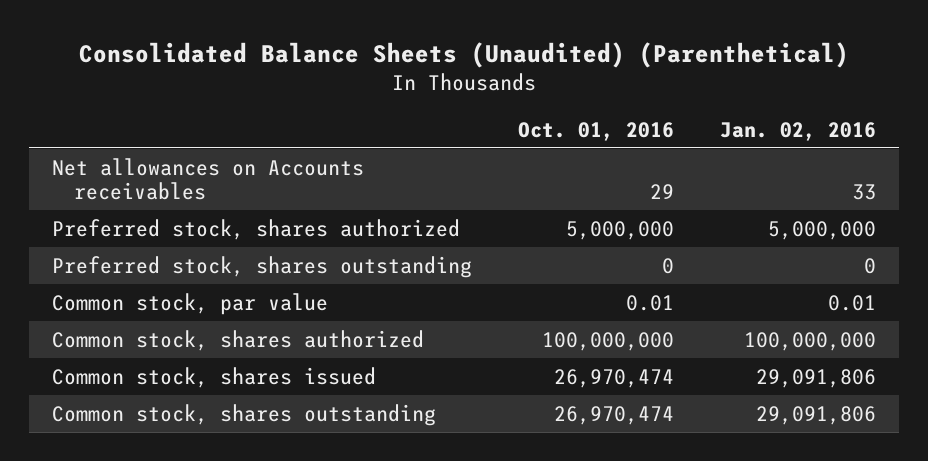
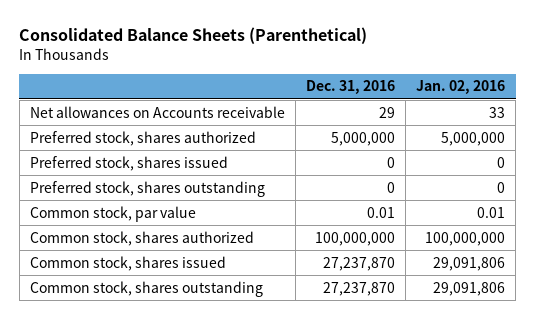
[79,41,850,68] Consolidated Balance Sheets (Unaudited) (Parenthetical) -> [19,26,368,44] Consolidated Balance Sheets (Parenthetical)
[518,121,675,141] Oct. 01, 2016 -> none
none -> [306,80,396,95] Dec. 31, 2016
[52,157,365,201] Net allowances on Accounts receivables -> [29,105,285,118] Net allowances on Accounts receivable
none -> [29,155,228,171] Preferred stock, shares issued

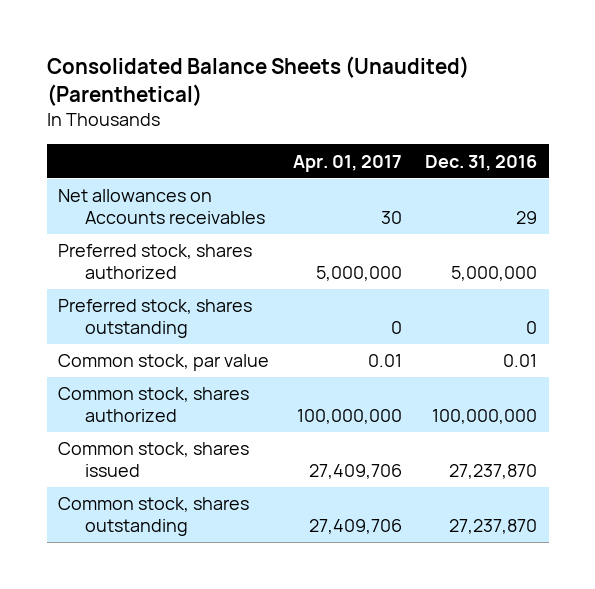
[19,26,368,44] Consolidated Balance Sheets (Parenthetical) -> [46,56,469,107] Consolidated Balance Sheets (Unaudited) (Parenthetical)
[416,80,506,95] Jan. 02, 2016 -> none
none -> [292,154,402,172] Apr. 01, 2017
[29,105,285,118] Net allowances on Accounts receivable -> [58,189,266,224] Net allowances on Accounts receivables
[29,155,228,171] Preferred stock, shares issued -> none

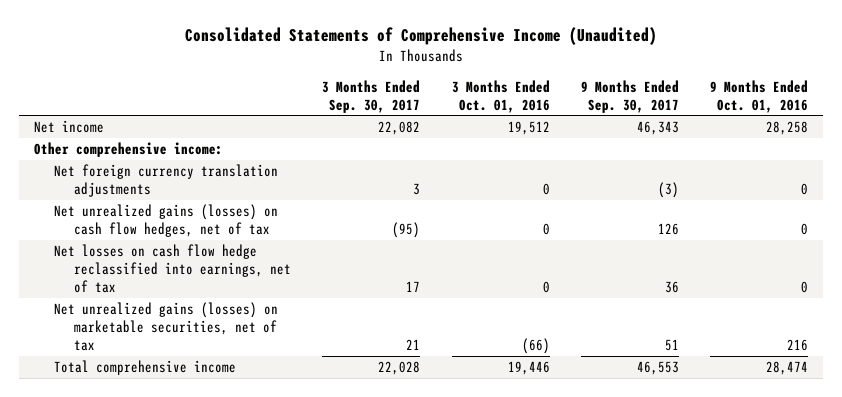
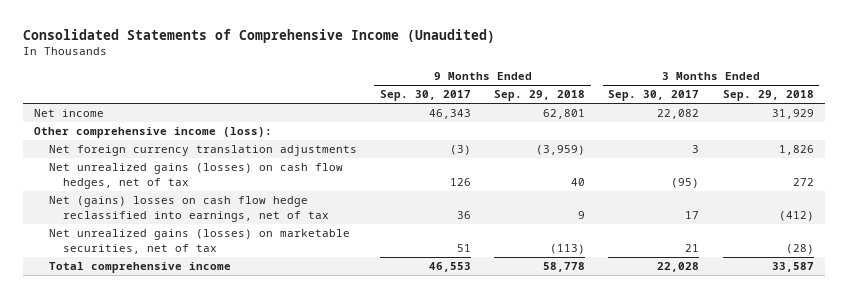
[451,79,550,113] 3 Months Ended Oct. 01, 2016 -> none
[709,79,808,113] 9 Months Ended Oct. 01, 2016 -> none
none -> [494,90,586,102] Sep. 29, 2018
none -> [722,90,814,102] Sep. 29, 2018
[34,142,224,158] Other comprehensive income: -> [34,127,273,139] Other comprehensive income (loss):
[54,244,292,293] Net losses on cash flow hedge reclassified into earnings, net of tax -> [48,196,330,222] Net (gains) losses on cash flow hedge reclassified into earnings, net of tax

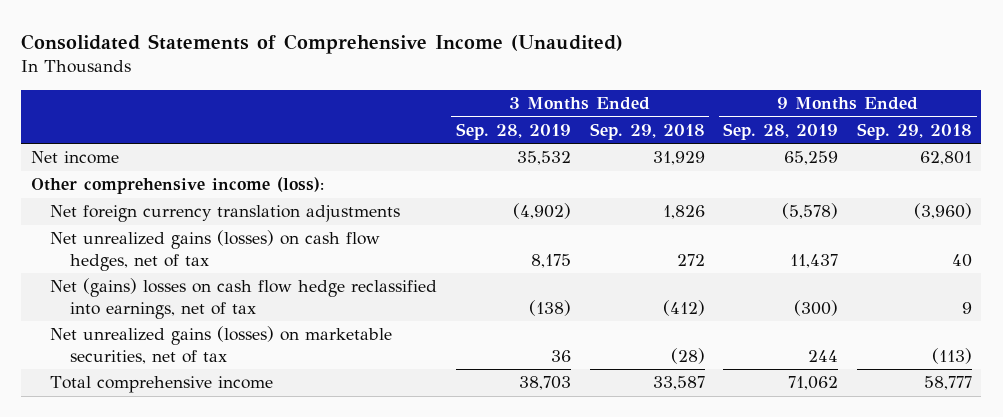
[379,90,471,102] Sep. 30, 2017 -> none
[608,90,700,102] Sep. 30, 2017 -> none
none -> [455,122,571,140] Sep. 28, 2019
none -> [723,122,839,140] Sep. 28, 2019
[536,145,586,156] (3,959) -> [913,203,972,220] (3,960)
[543,262,586,273] 58,778 -> [923,376,972,391] 58,777

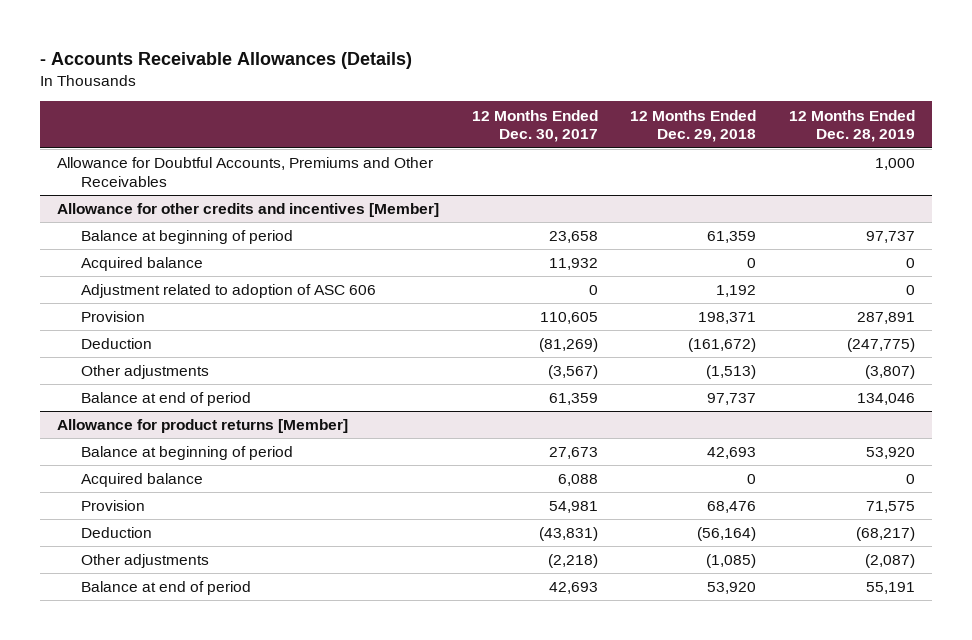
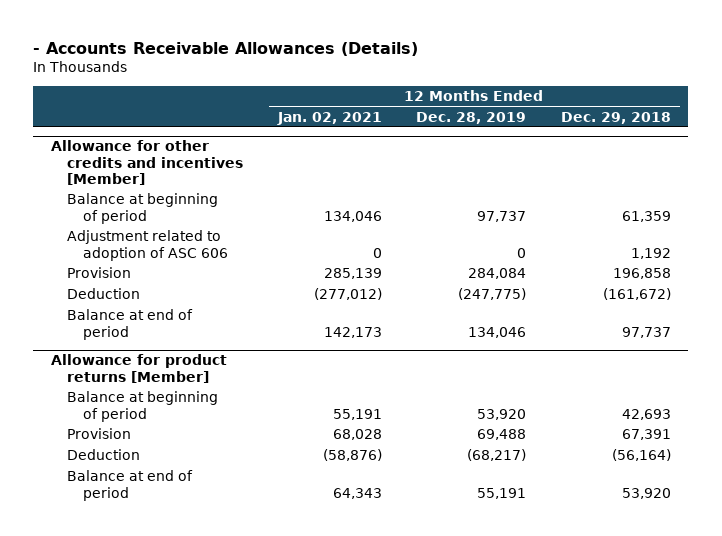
[471,109,598,143] 12 Months Ended Dec. 30, 2017 -> none
none -> [276,111,382,125] Jan. 02, 2021
[56,157,433,187] Allowance for Doubtful Accounts, Premiums and Other Receivables -> none
[80,257,203,272] Acquired balance -> none
[698,312,757,325] 198,371 -> [613,268,672,280] 196,858
[857,312,916,325] 287,891 -> [468,268,527,280] 284,084
[80,365,209,380] Other adjustments -> none
[80,473,203,488] Acquired balance -> none
[707,501,757,514] 68,476 -> [622,429,672,441] 67,391
[866,501,916,514] 71,575 -> [477,429,527,441] 69,488
[80,554,209,569] Other adjustments -> none

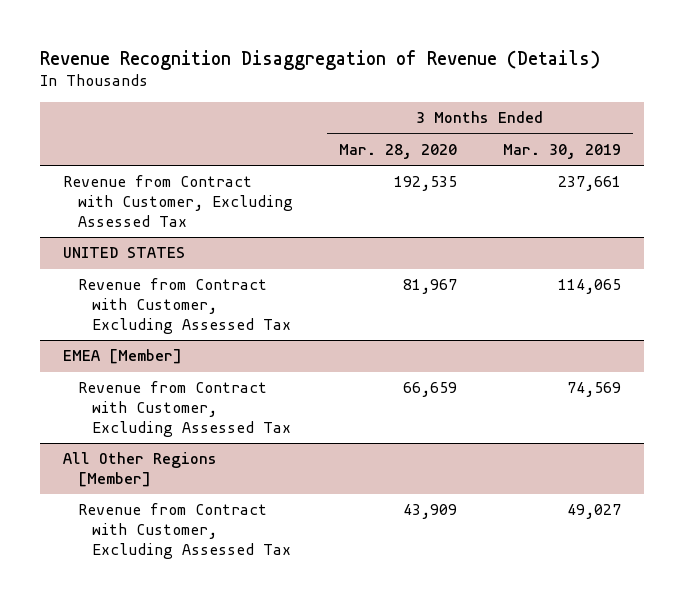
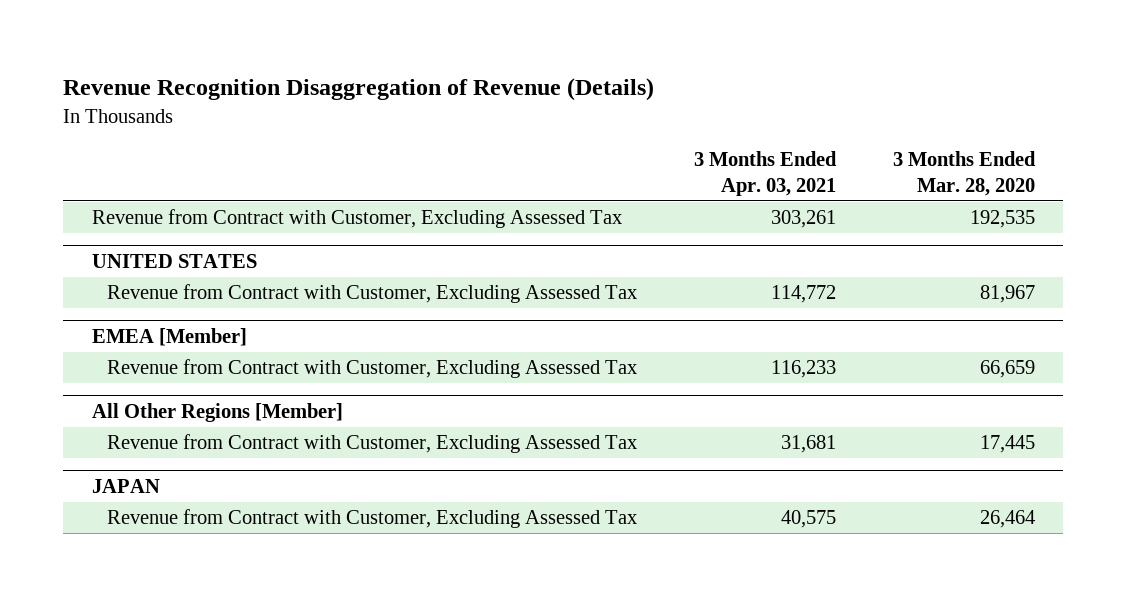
[503,143,622,159] Mar. 30, 2019 -> none
none -> [693,151,837,197] 3 Months Ended Apr. 03, 2021
[402,504,457,520] 43,909 -> [979,435,1035,454] 17,445
none -> [91,479,160,494] JAPAN
none -> [106,509,637,529] Revenue from Contract with Customer, Excluding Assessed Tax

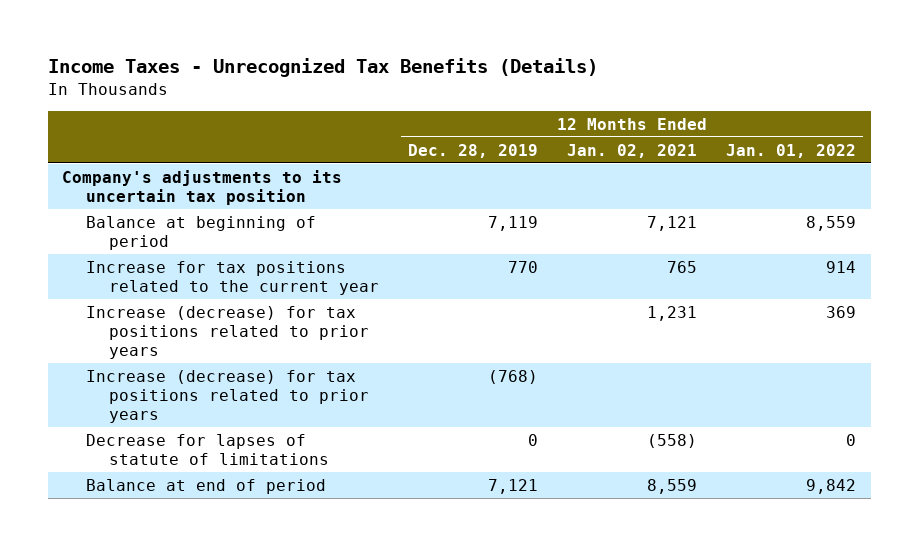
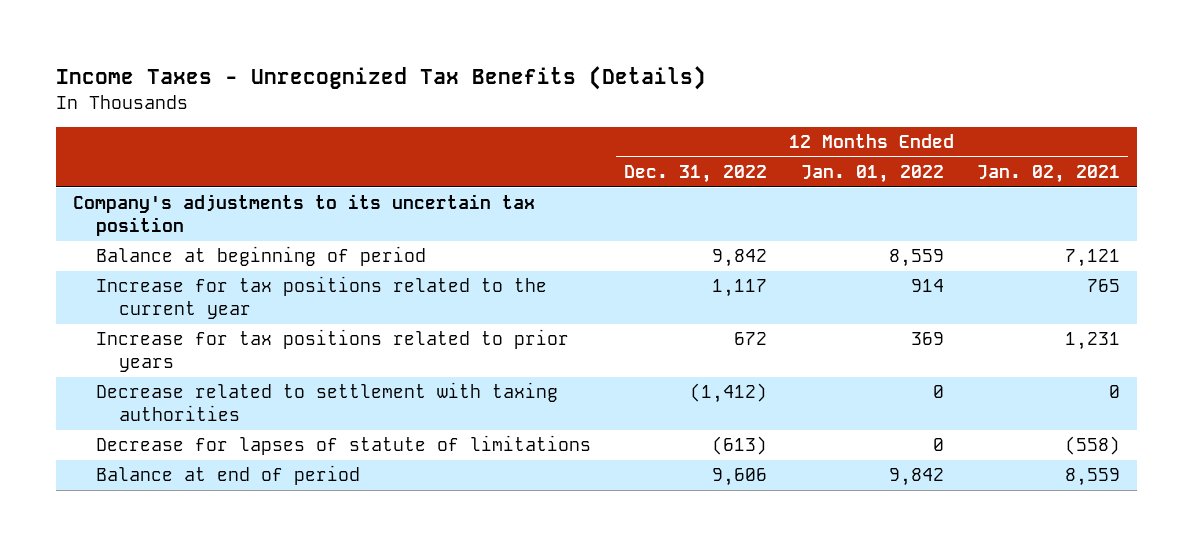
[408,143,539,158] Dec. 28, 2019 -> none
none -> [624,164,768,183] Dec. 31, 2022
[85,369,370,423] Increase (decrease) for tax positions related to prior years -> none
[85,305,370,359] Increase (decrease) for tax positions related to prior years -> [95,329,569,372] Increase for tax positions related to prior years
none -> [95,382,558,421] Decrease related to settlement with taxing authorities

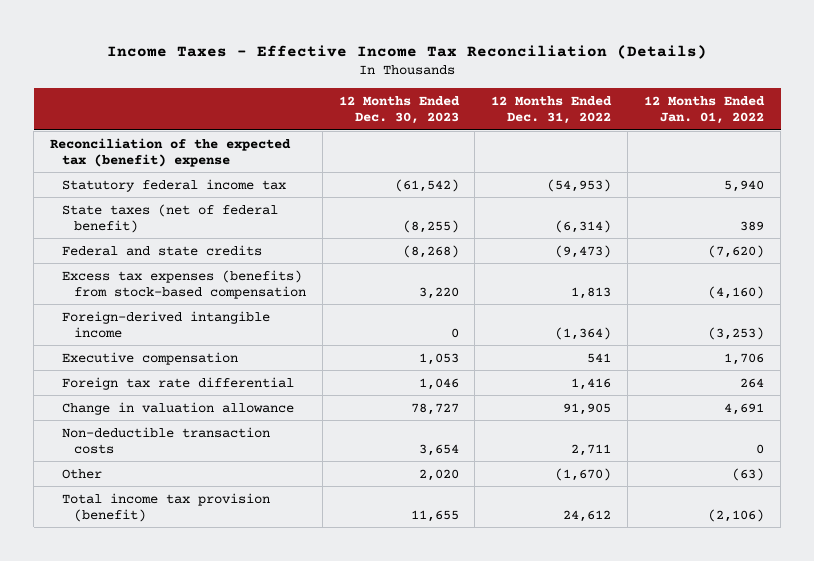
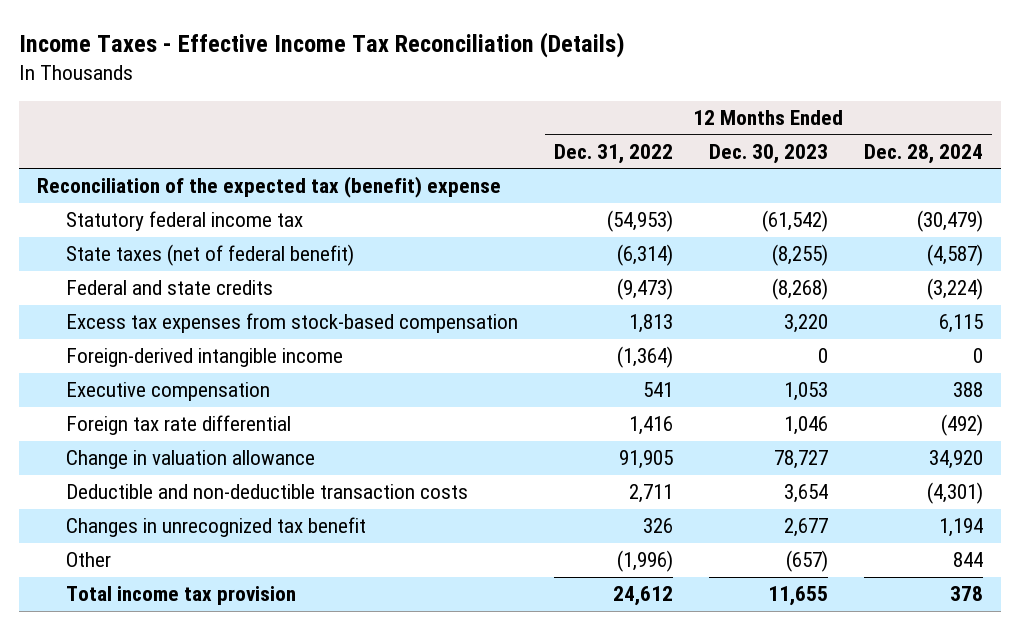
[644,96,766,125] 12 Months Ended Jan. 01, 2022 -> none
none -> [863,144,983,165] Dec. 28, 2024
[62,269,306,299] Excess tax expenses (benefits) from stock-based compensation -> [66,313,519,334] Excess tax expenses from stock-based compensation
[62,426,271,454] Non-deductible transaction costs -> [66,484,469,500] Deductible and non-deductible transaction costs
none -> [66,517,367,538] Changes in unrecognized tax benefit
[418,468,459,481] 2,020 -> [785,550,828,573] (657)
[555,467,612,481] (1,670) -> [617,550,674,573] (1,996)
[62,492,271,522] Total income tax provision (benefit) -> [66,586,297,606] Total income tax provision

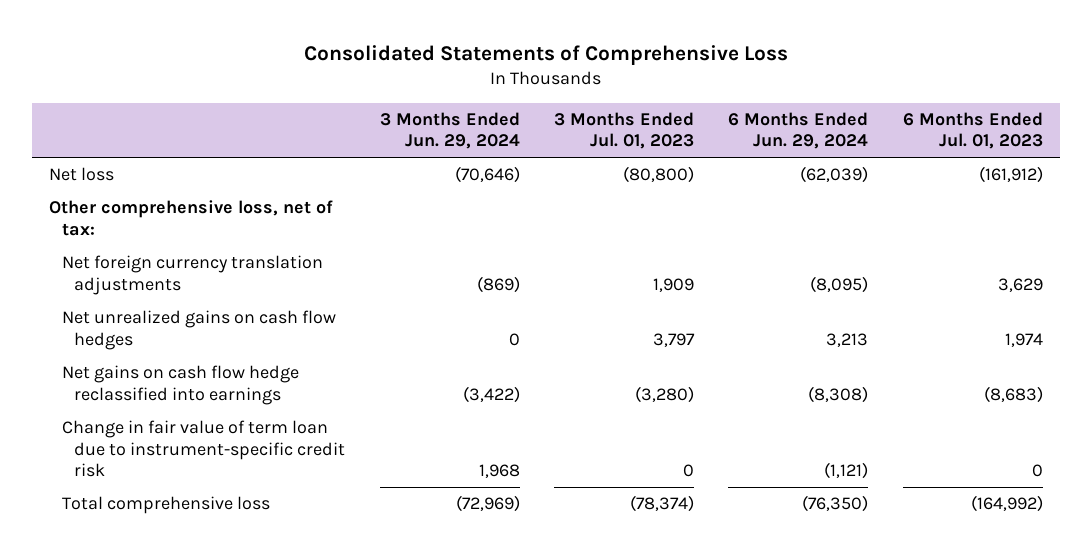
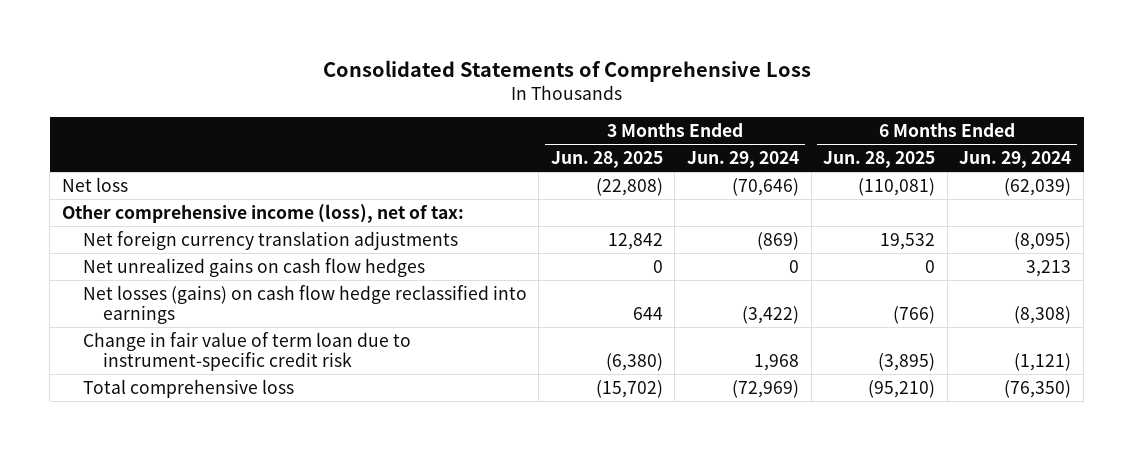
[554,111,695,150] 3 Months Ended Jul. 01, 2023 -> none
[902,111,1043,150] 6 Months Ended Jul. 01, 2023 -> none
none -> [550,151,663,169] Jun. 28, 2025
none -> [823,151,936,169] Jun. 28, 2025
[48,200,333,236] Other comprehensive loss, net of tax: -> [61,203,464,223] Other comprehensive income (loss), net of tax:
[61,365,299,405] Net gains on cash flow hedge reclassified into earnings -> [82,284,527,324] Net losses (gains) on cash flow hedge reclassified into earnings

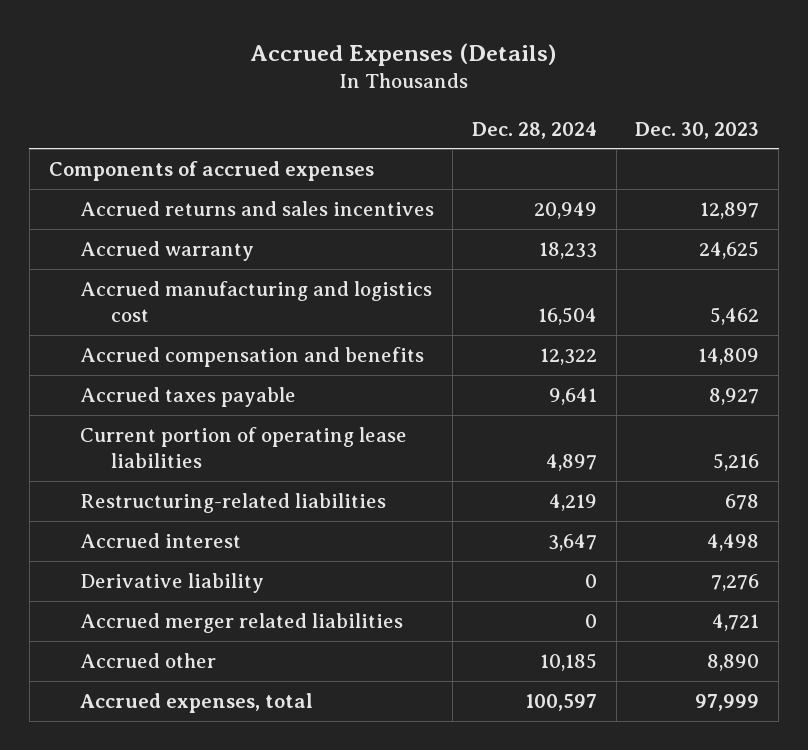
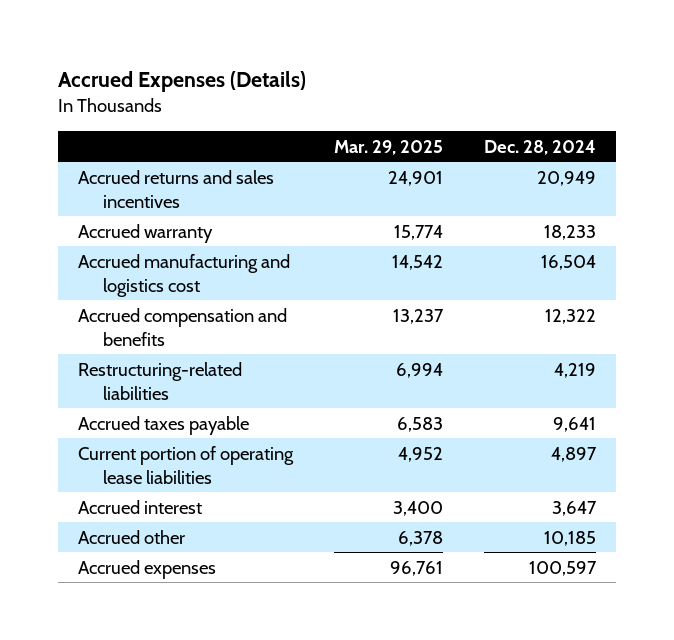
[635,121,760,139] Dec. 30, 2023 -> none
none -> [334,139,444,155] Mar. 29, 2025
[48,160,374,181] Components of accrued expenses -> none
[79,492,386,513] Restructuring-related liabilities -> [78,361,243,400] Restructuring-related liabilities
[79,572,264,593] Derivative liability -> none
[79,612,403,633] Accrued merger related liabilities -> none
[79,692,313,713] Accrued expenses, total -> [78,559,217,579] Accrued expenses

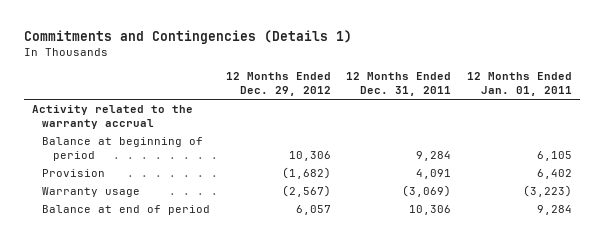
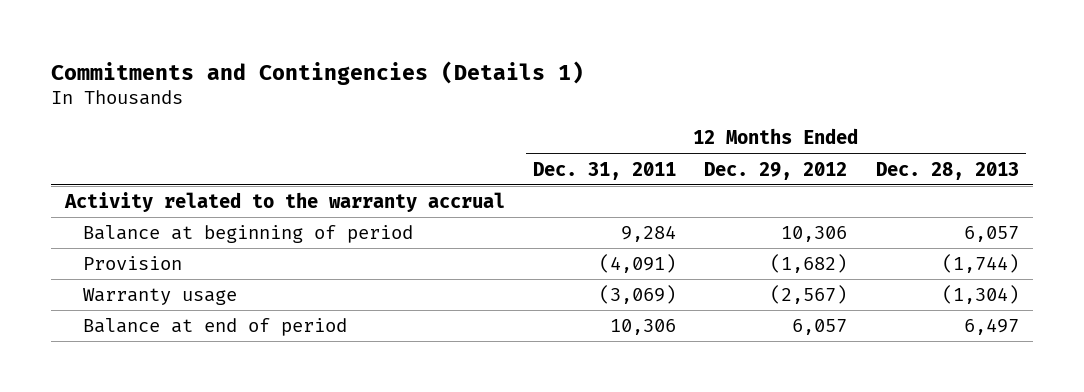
[466,71,572,97] 12 Months Ended Jan. 01, 2011 -> none
none -> [875,161,1019,180] Dec. 28, 2013
[416,168,452,179] 4,091 -> [599,253,677,273] (4,091)

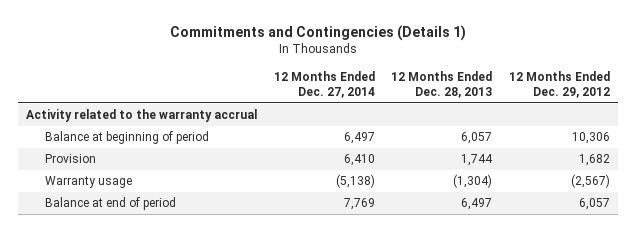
[533,161,677,180] Dec. 31, 2011 -> none
none -> [273,70,375,98] 12 Months Ended Dec. 27, 2014
[770,253,848,273] (1,682) -> [578,154,610,167] 1,682
[941,253,1019,273] (1,744) -> [461,154,494,167] 1,744

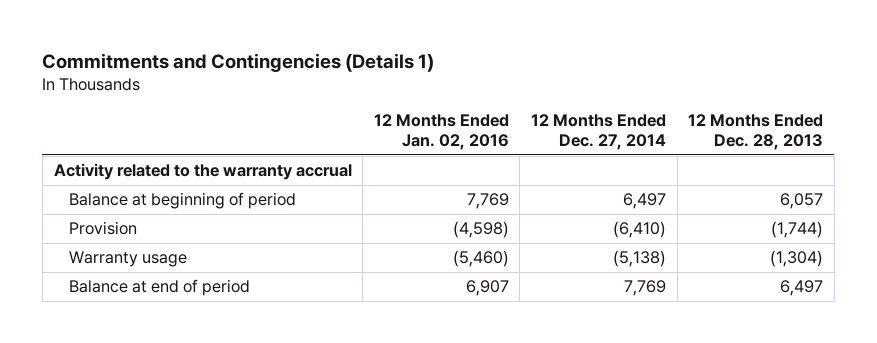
[508,70,610,98] 12 Months Ended Dec. 29, 2012 -> none
none -> [373,114,509,151] 12 Months Ended Jan. 02, 2016
[343,154,375,167] 6,410 -> [613,221,667,239] (6,410)
[461,154,494,167] 1,744 -> [771,221,824,239] (1,744)

